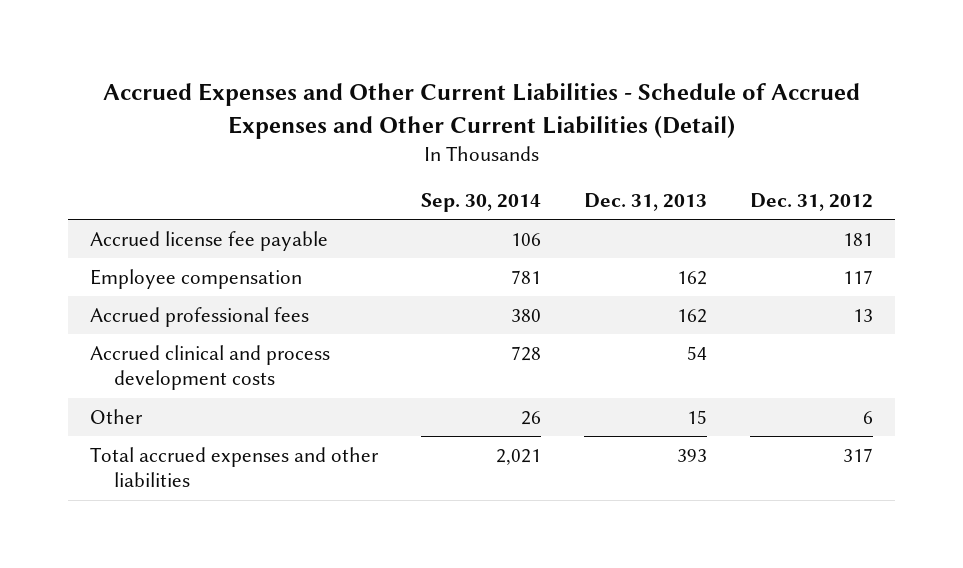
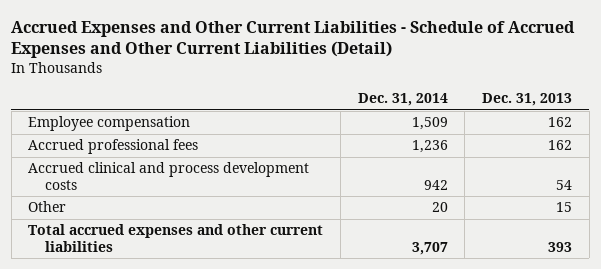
[420,193,541,213] Sep. 30, 2014 -> none
[750,193,874,212] Dec. 31, 2012 -> none
none -> [357,93,448,107] Dec. 31, 2014
[89,230,328,251] Accrued license fee payable -> none
[89,446,379,488] Total accrued expenses and other liabilities -> [28,224,324,252] Total accrued expenses and other current liabilities

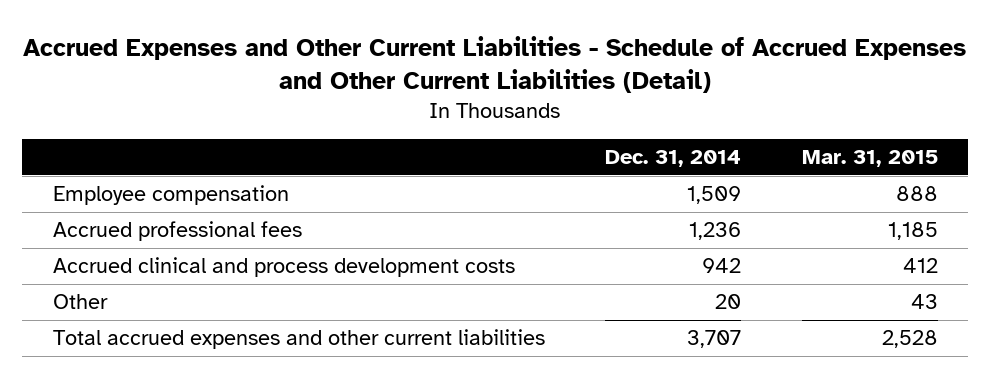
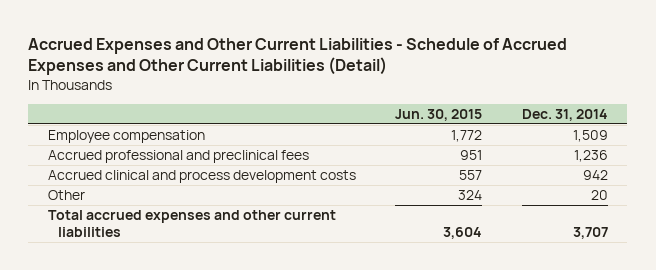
[801,150,938,168] Mar. 31, 2015 -> none
none -> [395,108,483,121] Jun. 30, 2015
[52,221,302,242] Accrued professional fees -> [47,150,309,164] Accrued professional and preclinical fees

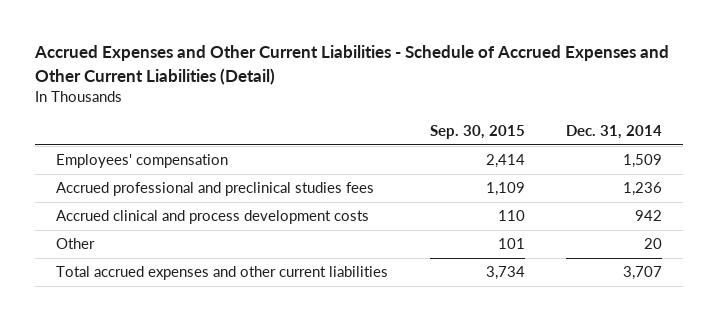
[395,108,483,121] Jun. 30, 2015 -> none
none -> [429,124,525,139] Sep. 30, 2015
[47,130,205,144] Employee compensation -> [56,154,229,169] Employees' compensation
[47,150,309,164] Accrued professional and preclinical fees -> [56,182,375,197] Accrued professional and preclinical studies fees

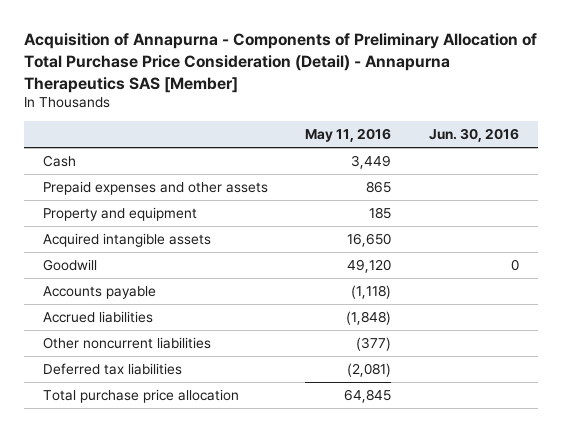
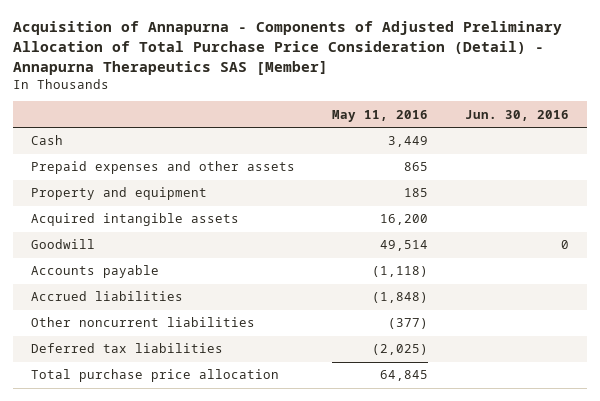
[23,33,537,93] Acquisition of Annapurna - Components of Preliminary Allocation of Total Purchase Price Consideration (Detail) - Annapurna Therapeutics SAS [Member] -> [12,21,562,75] Acquisition of Annapurna - Components of Adjusted Preliminary Allocation of Total Purchase Price Consideration (Detail) - Annapurna Therapeutics SAS [Member]
[347,232,392,247] 16,650 -> [380,214,429,226] 16,200
[347,258,392,273] 49,120 -> [380,240,429,252] 49,514
[347,362,392,377] (2,081) -> [372,344,429,356] (2,025)

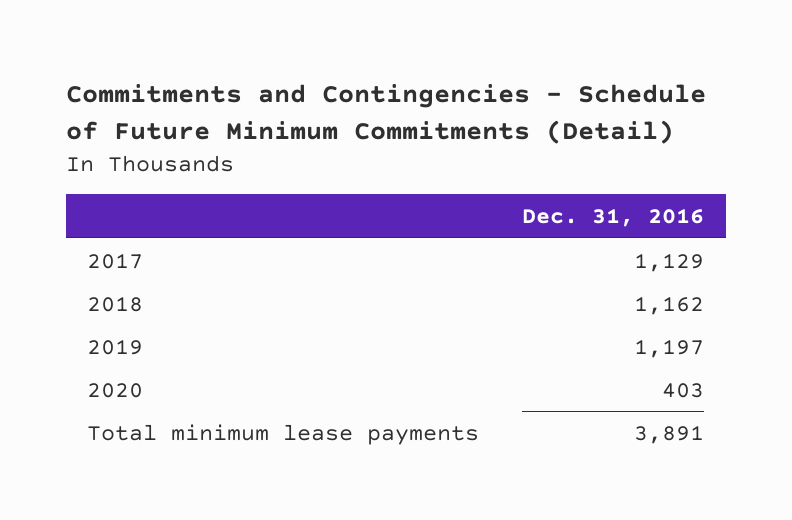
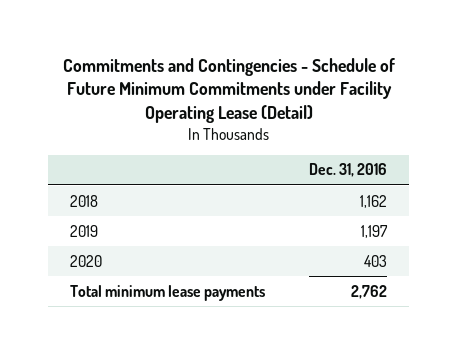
[65,84,706,144] Commitments and Contingencies - Schedule of Future Minimum Commitments (Detail) -> [62,57,395,123] Commitments and Contingencies - Schedule of Future Minimum Commitments under Facility Operating Lease (Detail)
[87,252,144,269] 2017 -> none
[634,424,705,444] 3,891 -> [351,284,388,299] 2,762

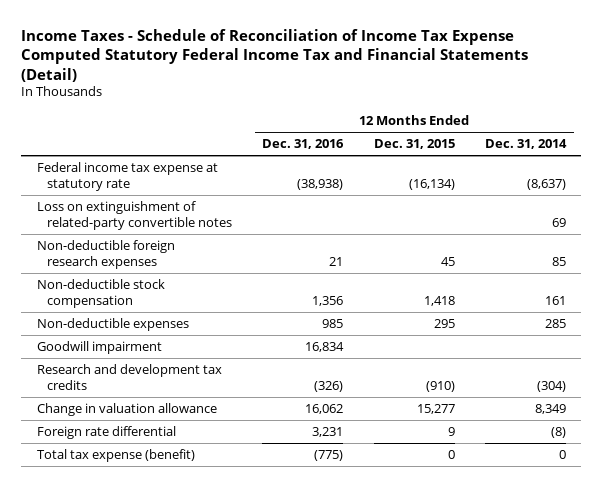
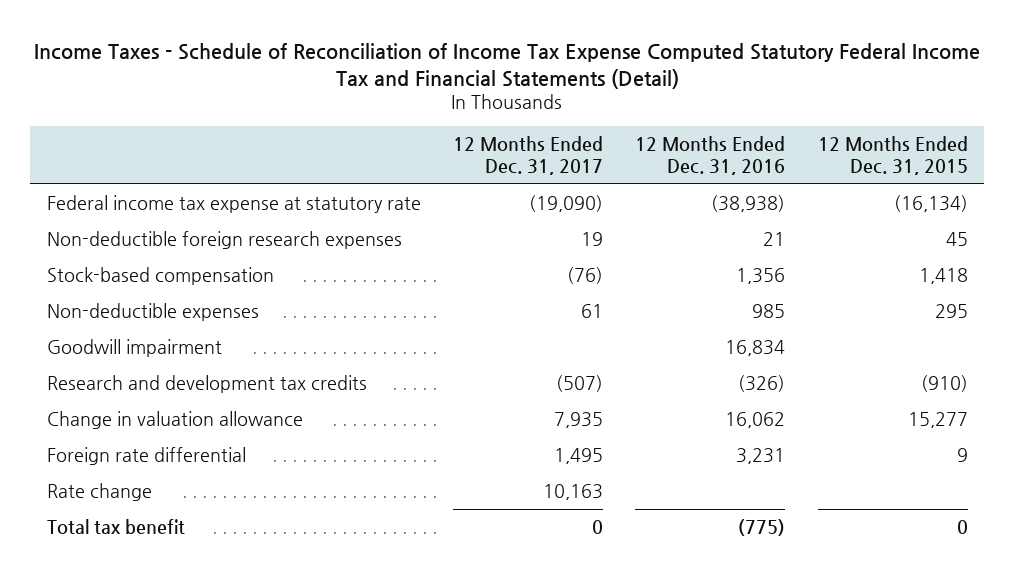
[485,139,568,150] Dec. 31, 2014 -> none
none -> [453,135,604,175] 12 Months Ended Dec. 31, 2017
[36,200,233,231] Loss on extinguishment of related-party convertible notes -> none
[36,278,165,309] Non-deductible stock compensation -> [46,266,274,285] Stock-based compensation
none -> [46,482,152,501] Rate change
[36,448,195,462] Total tax expense (benefit) -> [46,518,185,534] Total tax benefit

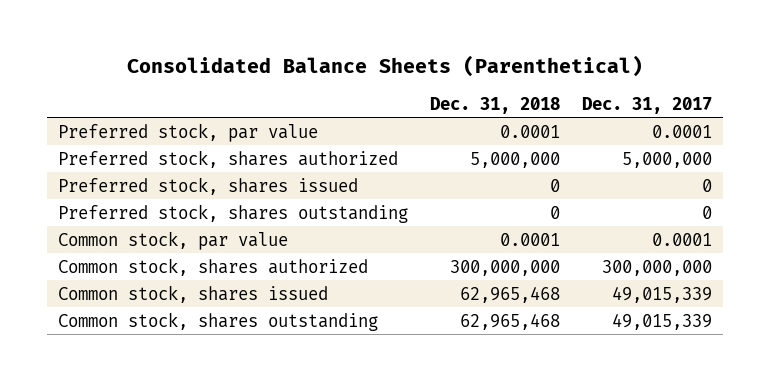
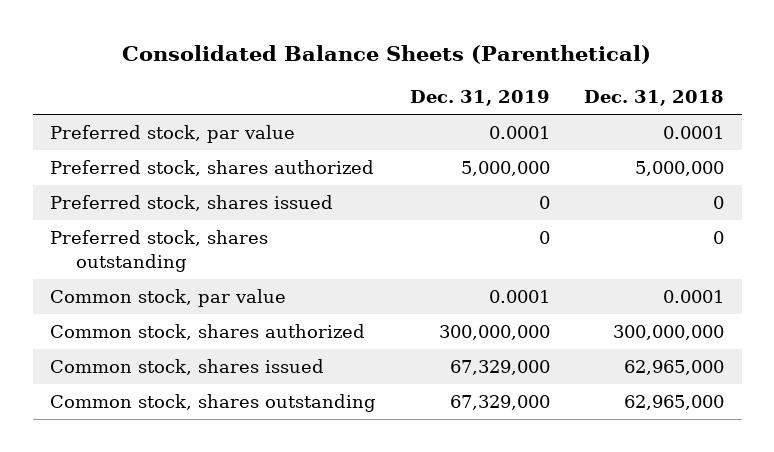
[581,96,712,114] Dec. 31, 2017 -> none
none -> [410,90,551,107] Dec. 31, 2019
[459,285,560,303] 62,965,468 -> [624,360,725,376] 62,965,000
[459,312,560,330] 62,965,468 -> [624,395,725,411] 62,965,000

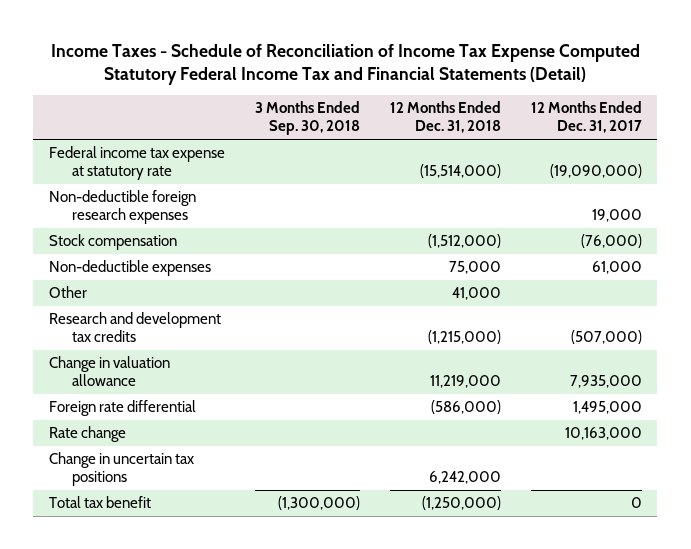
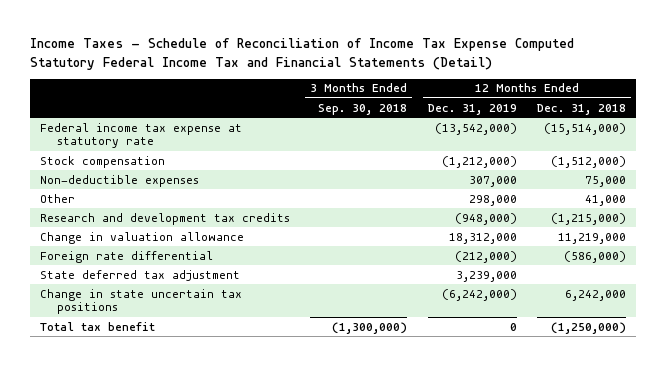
[531,101,643,134] 12 Months Ended Dec. 31, 2017 -> none
none -> [427,103,517,115] Dec. 31, 2019
[48,190,196,225] Non-deductible foreign research expenses -> none
[48,426,126,443] Rate change -> none
none -> [40,269,241,281] State deferred tax adjustment
[48,452,194,487] Change in uncertain tax positions -> [40,288,243,315] Change in state uncertain tax positions

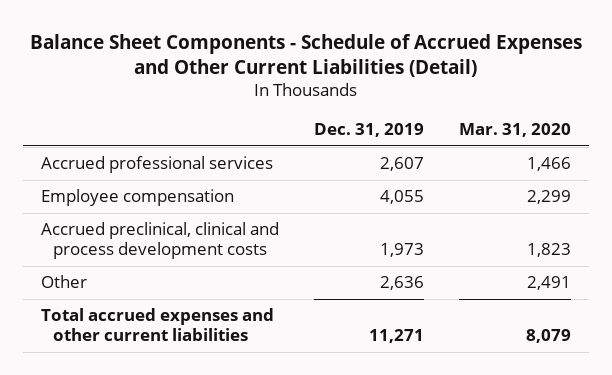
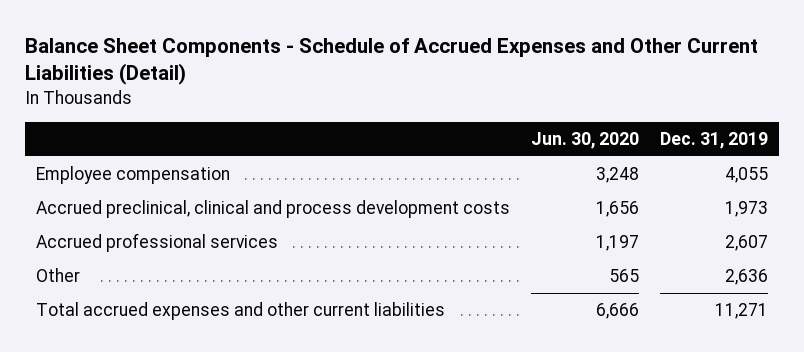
[459,122,572,137] Mar. 31, 2020 -> none
none -> [530,132,639,150] Jun. 30, 2020
[40,156,273,174] Accrued professional services -> [35,233,278,253] Accrued professional services

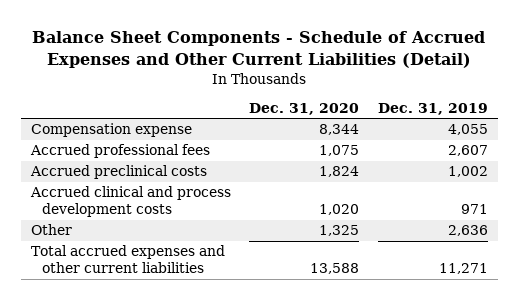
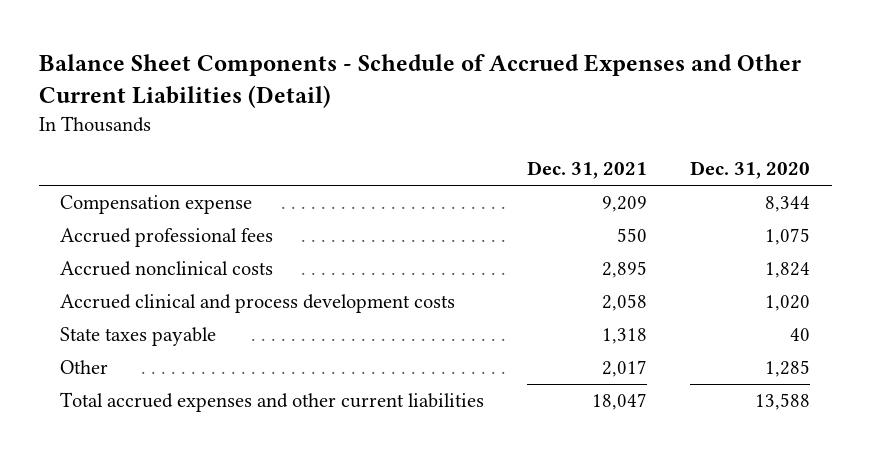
[378,103,489,116] Dec. 31, 2019 -> none
none -> [527,161,648,180] Dec. 31, 2021
[29,165,207,180] Accrued preclinical costs -> [60,261,274,277] Accrued nonclinical costs
none -> [60,327,217,347] State taxes payable
[319,225,360,237] 1,325 -> [765,360,811,378] 1,285

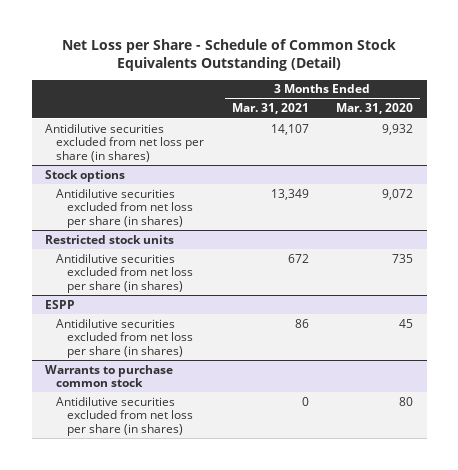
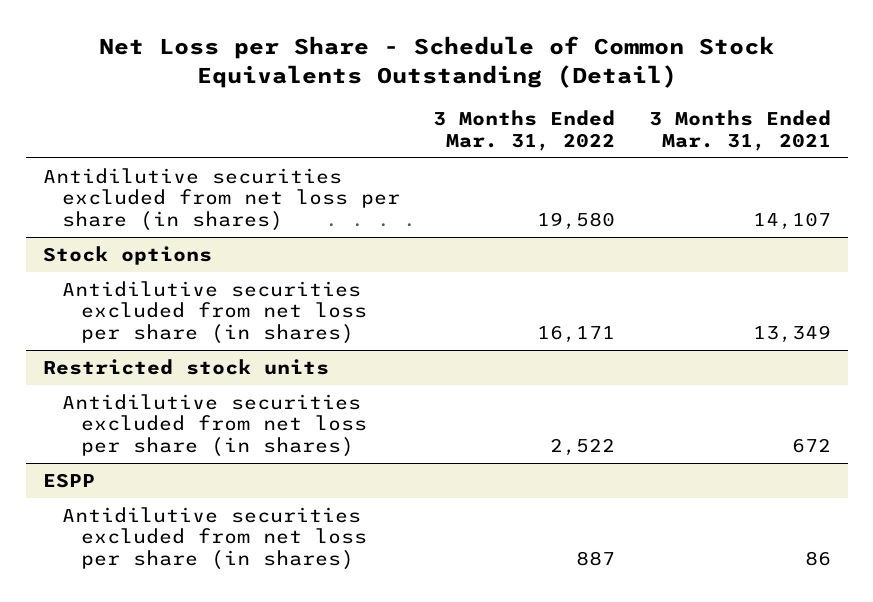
[336,103,414,115] Mar. 31, 2020 -> none
none -> [433,110,616,151] 3 Months Ended Mar. 31, 2022
[45,364,174,388] Warrants to purchase common stock -> none
[56,396,194,436] Antidilutive securities excluded from net loss per share (in shares) -> none

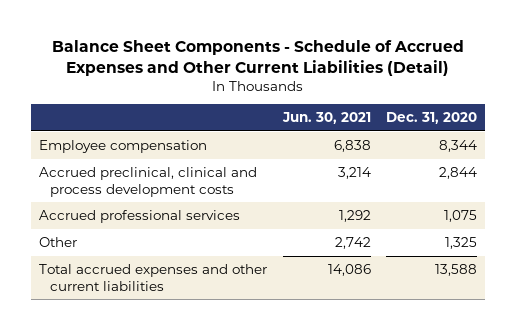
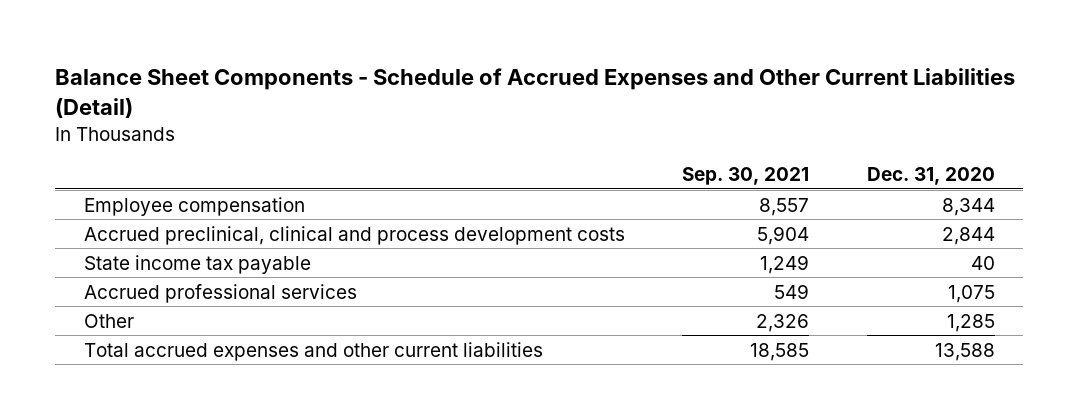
[281,112,371,125] Jun. 30, 2021 -> none
none -> [682,167,810,186] Sep. 30, 2021
none -> [83,254,311,274] State income tax payable
[445,237,478,250] 1,325 -> [946,313,995,332] 1,285

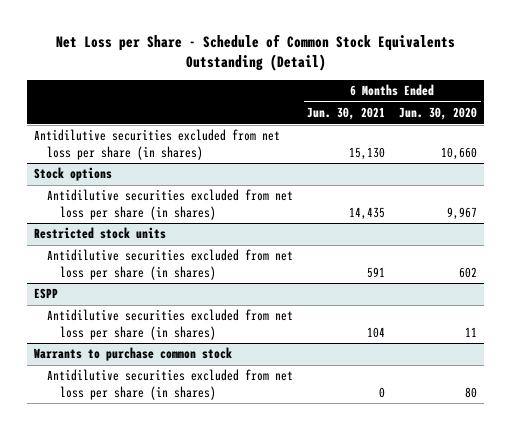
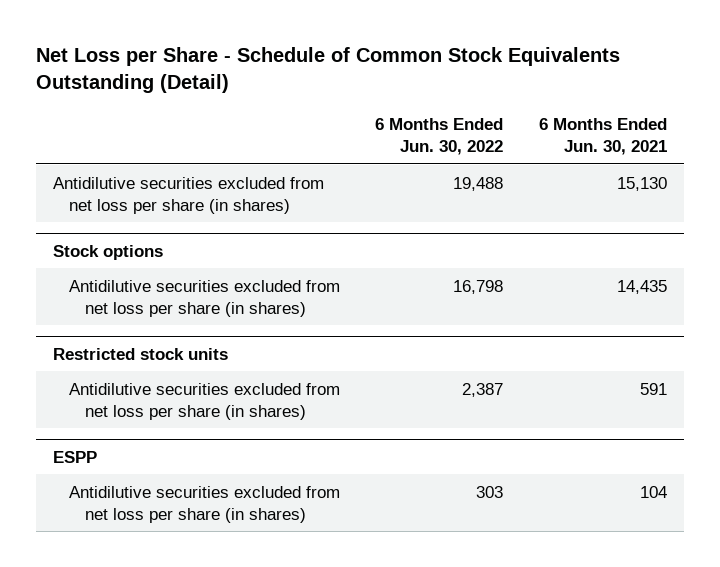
[399,107,478,121] Jun. 30, 2020 -> none
none -> [375,117,504,155] 6 Months Ended Jun. 30, 2022
[34,347,233,362] Warrants to purchase common stock -> none
[47,369,294,400] Antidilutive securities excluded from net loss per share (in shares) -> none

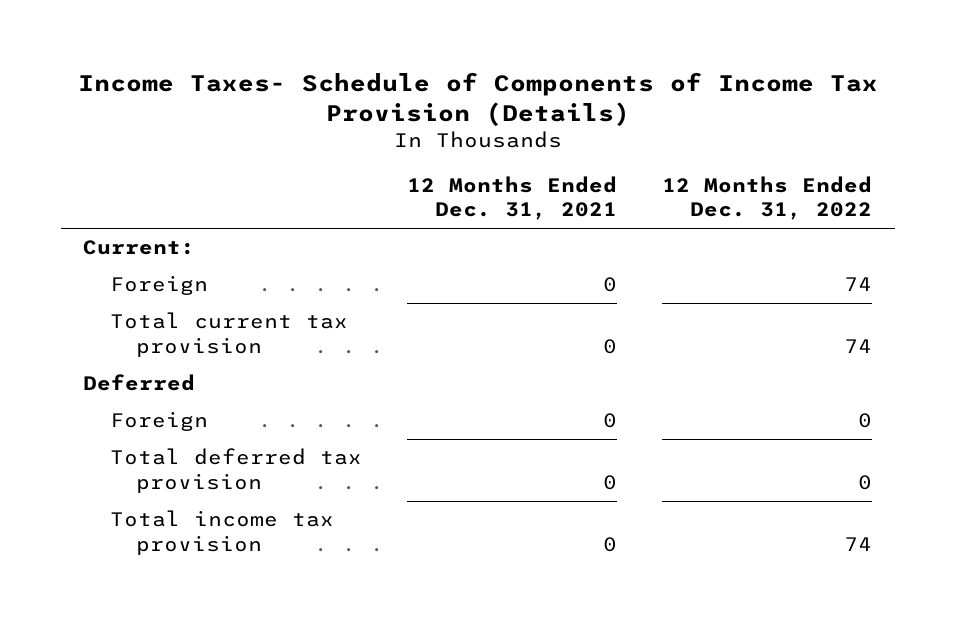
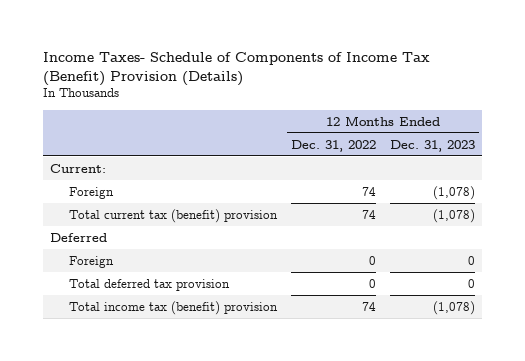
[77,71,878,126] Income Taxes- Schedule of Components of Income Tax Provision (Details) -> [42,51,430,86] Income Taxes- Schedule of Components of Income Tax (Benefit) Provision (Details)
[407,175,618,221] 12 Months Ended Dec. 31, 2021 -> none
none -> [390,139,476,152] Dec. 31, 2023
[109,312,348,357] Total current tax provision -> [68,208,278,223] Total current tax (benefit) provision
[109,510,334,555] Total income tax provision -> [68,300,278,315] Total income tax (benefit) provision

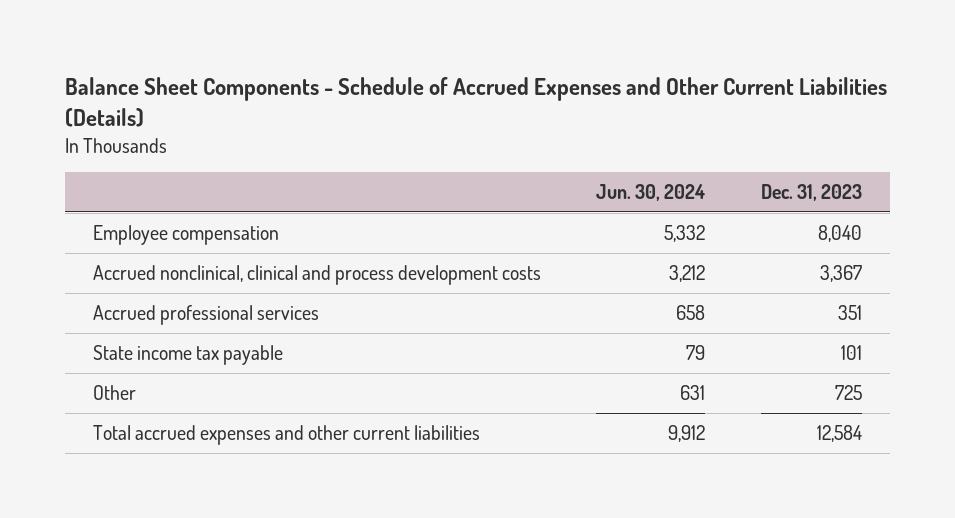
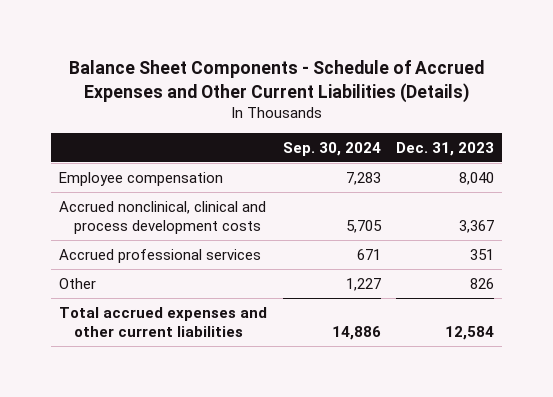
[596,184,706,202] Jun. 30, 2024 -> none
none -> [282,141,381,156] Sep. 30, 2024
[92,345,283,366] State income tax payable -> none
[835,385,863,401] 725 -> [470,277,495,289] 826

